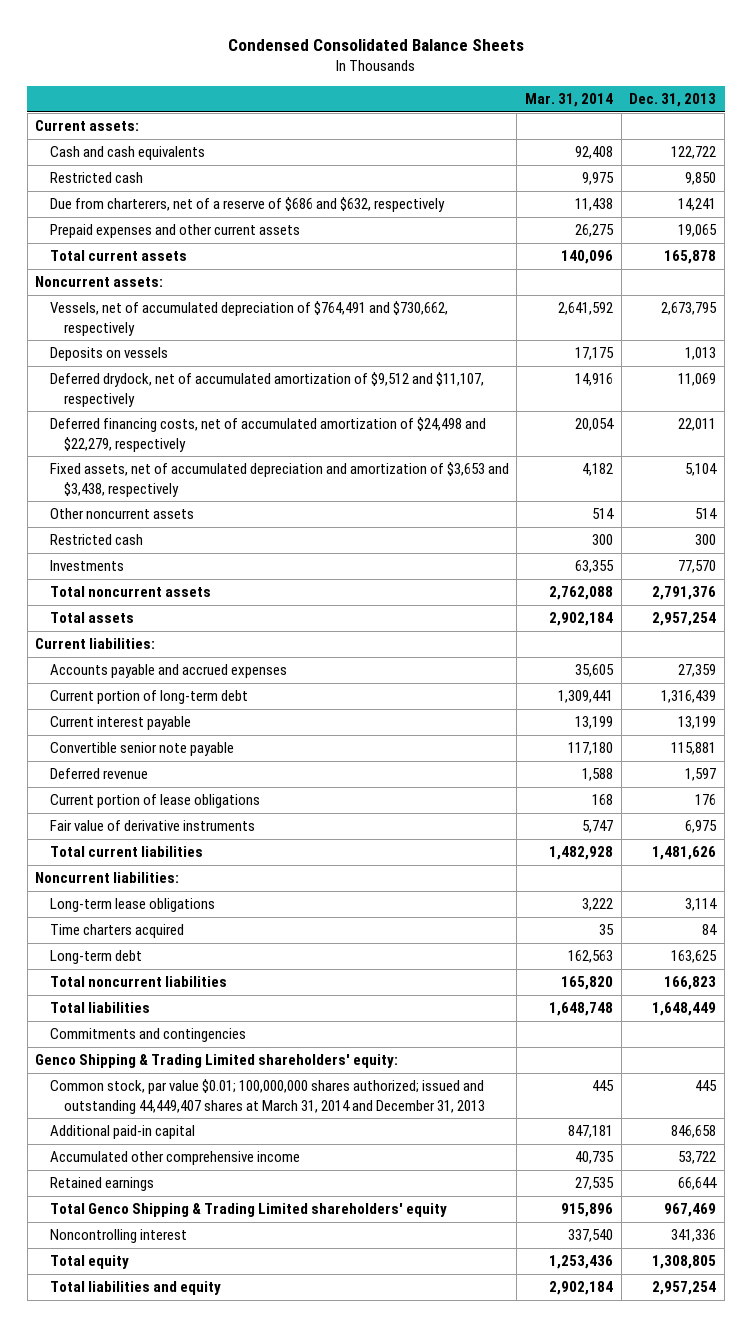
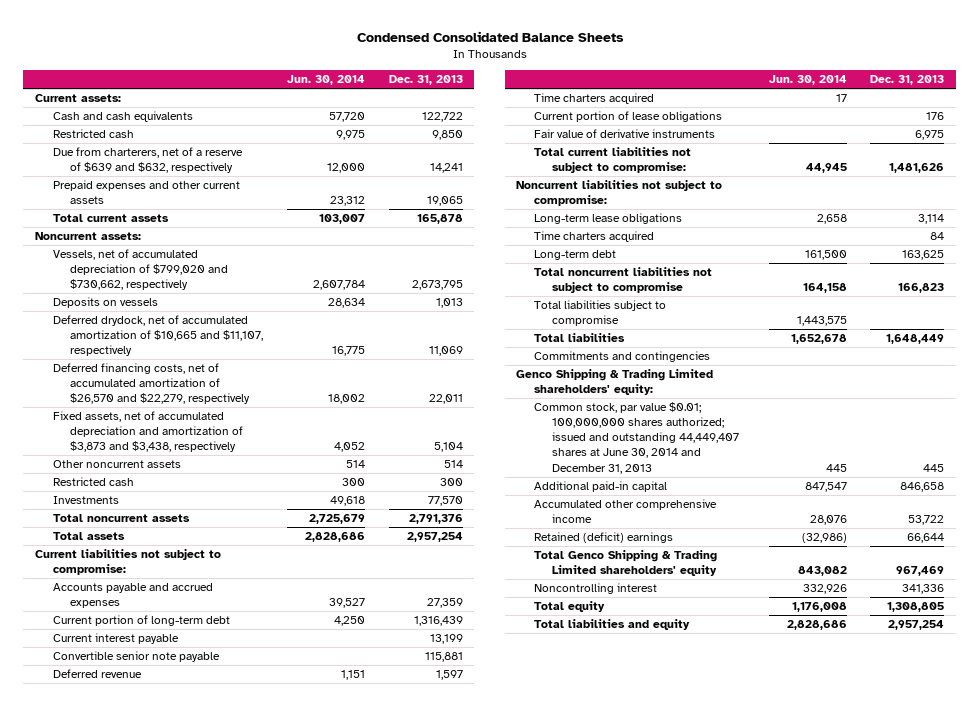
[525,93,614,108] Mar. 31, 2014 -> none
none -> [286,75,365,86] Jun. 30, 2014
[49,197,445,213] Due from charterers, net of a reserve of $686 and $632, respectively -> [52,147,243,174] Due from charterers, net of a reserve of $639 and $632, respectively
[49,301,448,336] Vessels, net of accumulated depreciation of $764,491 and $730,662, respectively -> [52,249,229,291] Vessels, net of accumulated depreciation of $799,020 and $730,662, respectively
[49,372,484,407] Deferred drydock, net of accumulated amortization of $9,512 and $11,107, respectively -> [52,315,264,357] Deferred drydock, net of accumulated amortization of $10,665 and $11,107, respectively
[49,417,486,452] Deferred financing costs, net of accumulated amortization of $24,498 and $22,279, respectively -> [52,363,251,405] Deferred financing costs, net of accumulated amortization of $26,570 and $22,279, respectively
[49,462,509,497] Fixed assets, net of accumulated depreciation and amortization of $3,653 and $3,438, respectively -> [52,411,244,453] Fixed assets, net of accumulated depreciation and amortization of $3,873 and $3,438, respectively
[35,638,156,650] Current liabilities: -> [34,549,221,576] Current liabilities not subject to compromise:
none -> [534,93,655,105] Time charters acquired
[49,846,203,858] Total current liabilities -> [534,147,692,174] Total current liabilities not subject to compromise:
[35,872,180,884] Noncurrent liabilities: -> [516,180,723,207] Noncurrent liabilities not subject to compromise:
[49,976,227,988] Total noncurrent liabilities -> [534,267,713,294] Total noncurrent liabilities not subject to compromise
none -> [534,300,667,327] Total liabilities subject to compromise
[49,1079,485,1114] Common stock, par value $0.01; 100,000,000 shares authorized; issued and outstanding 44,449,407 shares at March 31, 2014 and December 31, 2013 -> [534,402,740,474] Common stock, par value $0.01; 100,000,000 shares authorized; issued and outstanding 44,449,407 shares at June 30, 2014 and December 31, 2013
[49,1177,154,1192] Retained earnings -> [534,532,674,544] Retained (deficit) earnings

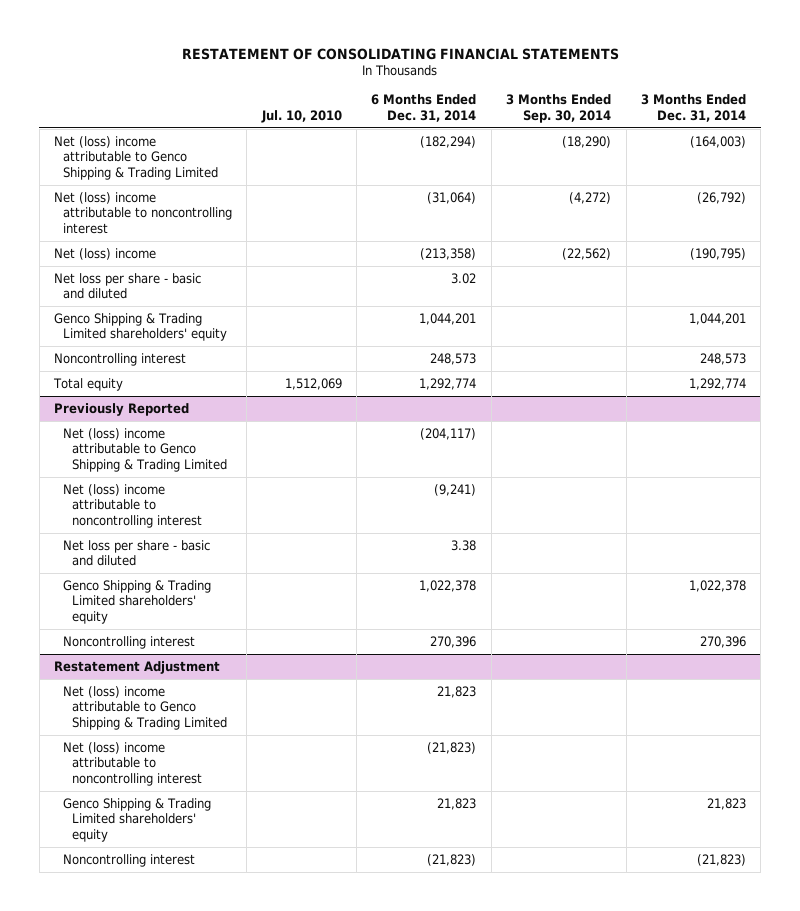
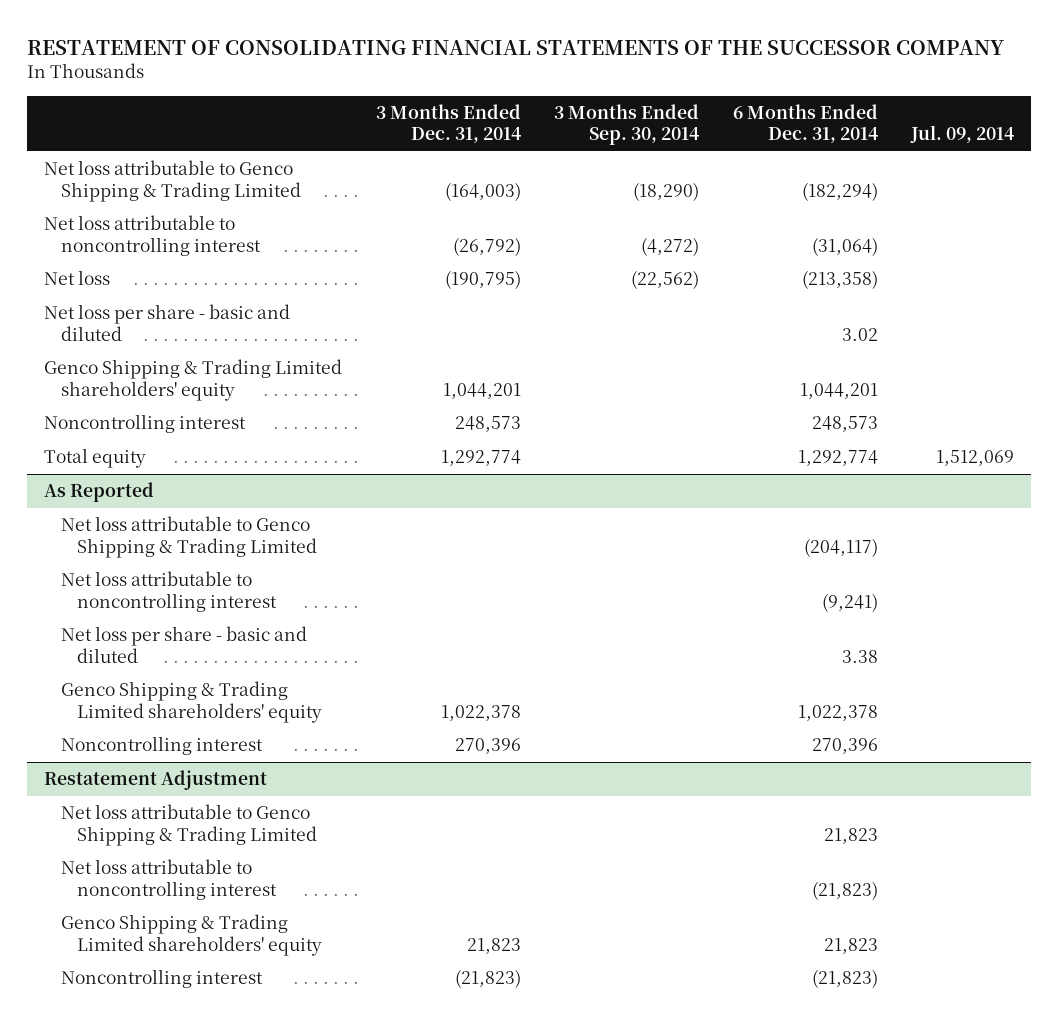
[182,47,620,60] RESTATEMENT OF CONSOLIDATING FINANCIAL STATEMENTS -> [27,39,1005,55] RESTATEMENT OF CONSOLIDATING FINANCIAL STATEMENTS OF THE SUCCESSOR COMPANY
[260,109,342,123] Jul. 10, 2010 -> none
none -> [910,125,1015,144] Jul. 09, 2014
[54,135,219,180] Net (loss) income attributable to Genco Shipping & Trading Limited -> [44,160,301,202] Net loss attributable to Genco Shipping & Trading Limited
[54,191,233,234] Net (loss) income attributable to noncontrolling interest -> [44,215,261,256] Net loss attributable to noncontrolling interest
[54,247,157,260] Net (loss) income -> [44,270,111,286] Net loss
[54,402,190,416] Previously Reported -> [44,482,155,503] As Reported
[63,427,227,472] Net (loss) income attributable to Genco Shipping & Trading Limited -> [60,516,318,558] Net loss attributable to Genco Shipping & Trading Limited
[63,483,202,528] Net (loss) income attributable to noncontrolling interest -> [60,571,278,612] Net loss attributable to noncontrolling interest
[63,685,227,730] Net (loss) income attributable to Genco Shipping & Trading Limited -> [60,804,318,846] Net loss attributable to Genco Shipping & Trading Limited
[63,741,202,786] Net (loss) income attributable to noncontrolling interest -> [60,859,278,900] Net loss attributable to noncontrolling interest

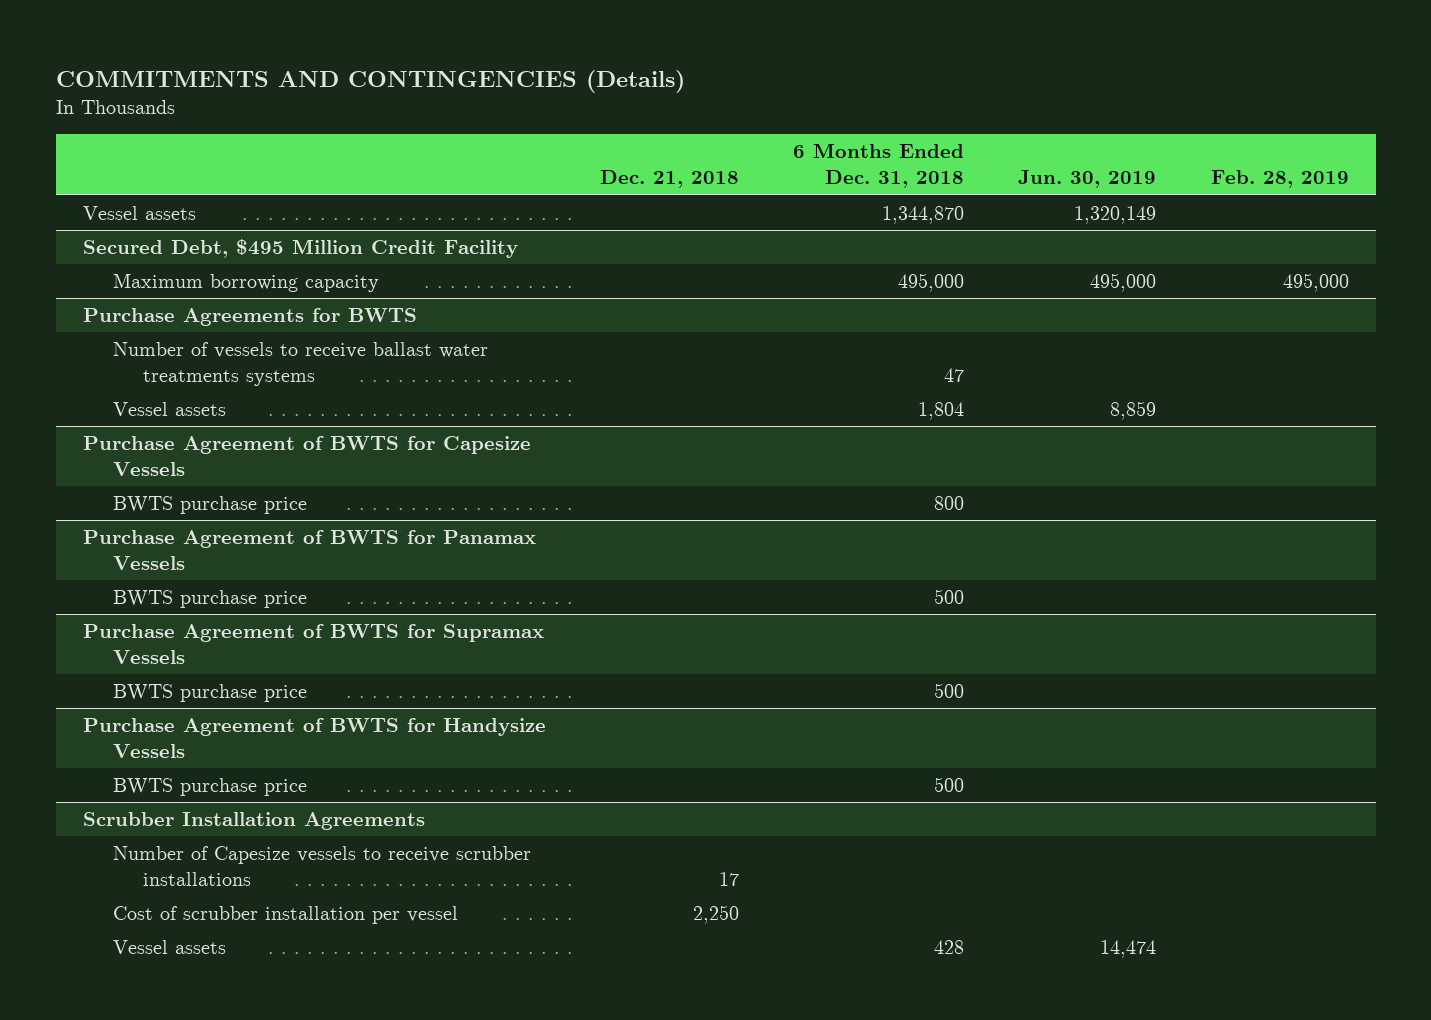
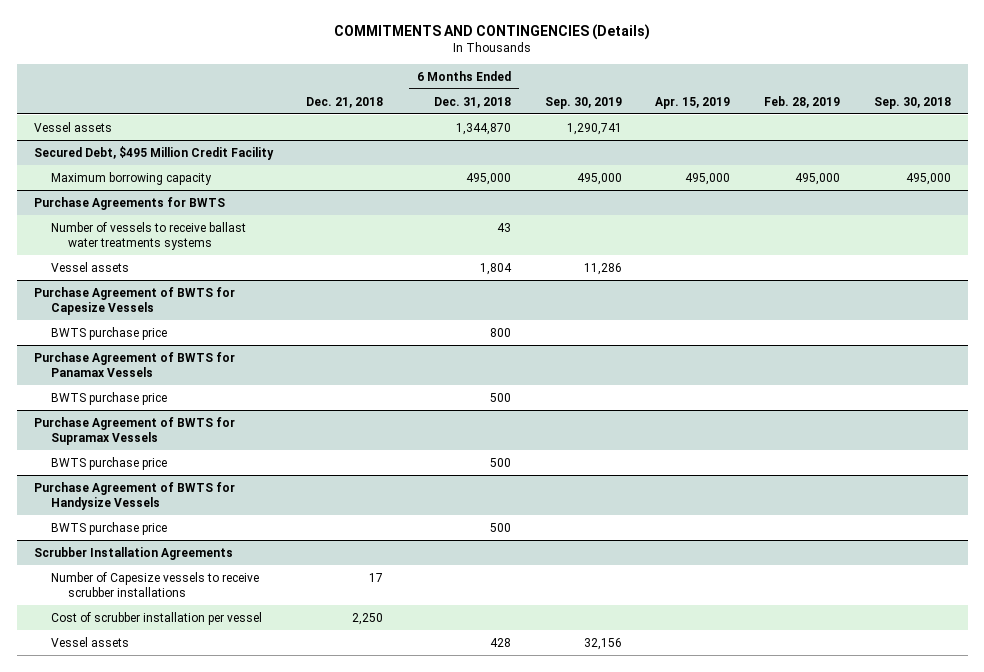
[1018,170,1157,189] Jun. 30, 2019 -> none
none -> [544,96,622,109] Sep. 30, 2019
none -> [655,96,731,109] Apr. 15, 2019
none -> [873,96,951,109] Sep. 30, 2018
[944,368,965,383] 47 -> [497,222,512,232] 43

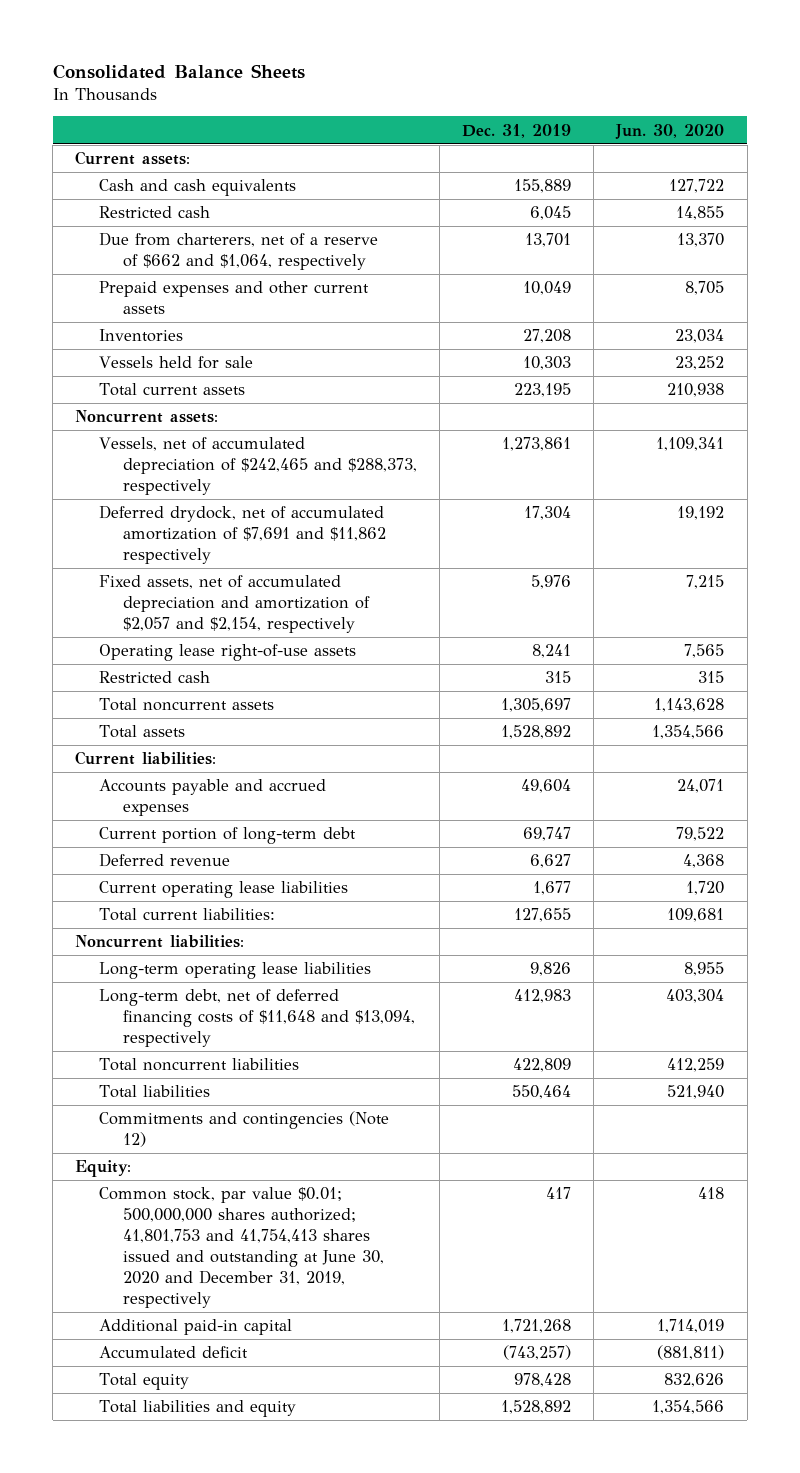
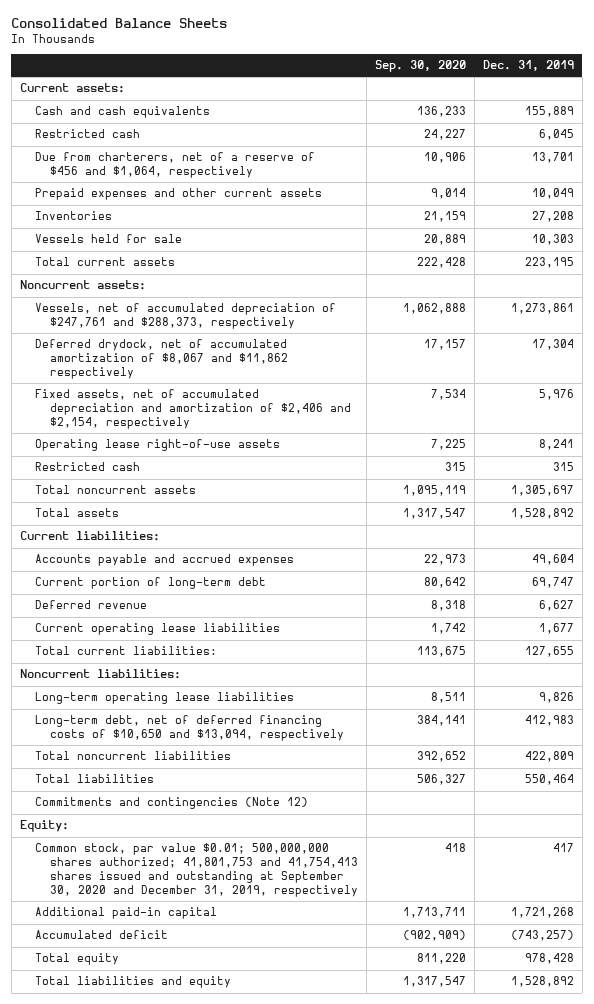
[615,123,725,139] Jun. 30, 2020 -> none
none -> [374,60,466,73] Sep. 30, 2020
[99,232,379,271] Due from charterers, net of a reserve of $662 and $1,064, respectively -> [35,152,316,179] Due from charterers, net of a reserve of $456 and $1,064, respectively
[99,437,417,496] Vessels, net of accumulated depreciation of $242,465 and $288,373, respectively -> [35,303,337,330] Vessels, net of accumulated depreciation of $247,761 and $288,373, respectively
[99,505,386,565] Deferred drydock, net of accumulated amortization of $7,691 and $11,862 respectively -> [35,339,289,380] Deferred drydock, net of accumulated amortization of $8,067 and $11,862 respectively
[99,575,370,634] Fixed assets, net of accumulated depreciation and amortization of $2,057 and $2,154, respectively -> [35,389,352,430] Fixed assets, net of accumulated depreciation and amortization of $2,406 and $2,154, respectively
[99,989,415,1048] Long-term debt, net of deferred financing costs of $11,648 and $13,094, respectively -> [35,715,345,742] Long-term debt, net of deferred financing costs of $10,650 and $13,094, respectively
[99,1187,384,1308] Common stock, par value $0.01; 500,000,000 shares authorized; 41,801,753 and 41,754,413 shares issued and outstanding at June 30, 2020 and December 31, 2019, respectively -> [35,843,359,898] Common stock, par value $0.01; 500,000,000 shares authorized; 41,801,753 and 41,754,413 shares issued and outstanding at September 30, 2020 and December 31, 2019, respectively

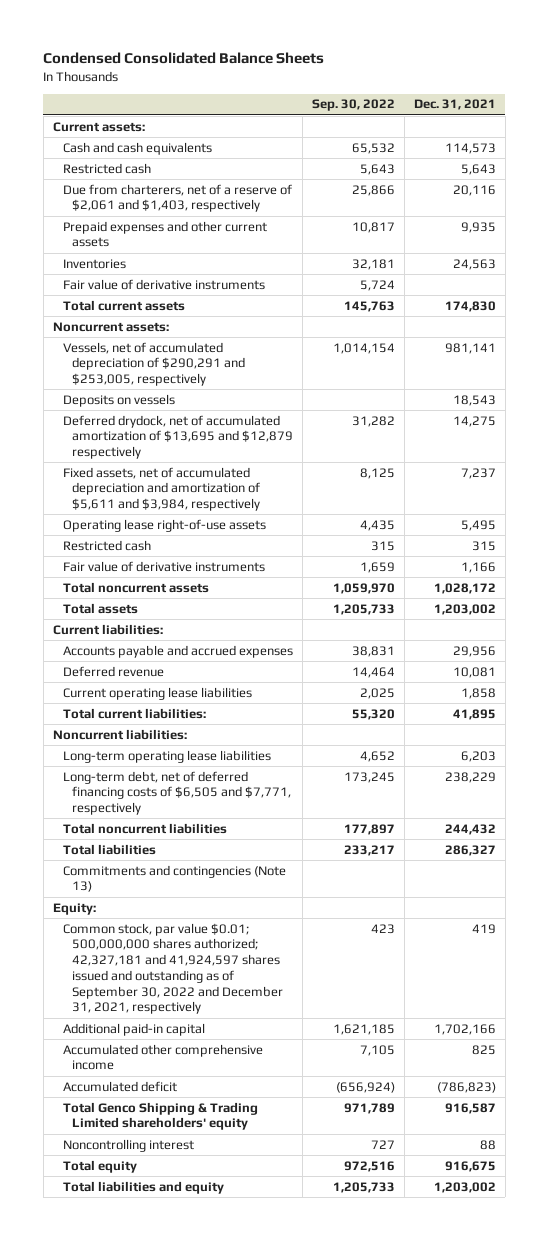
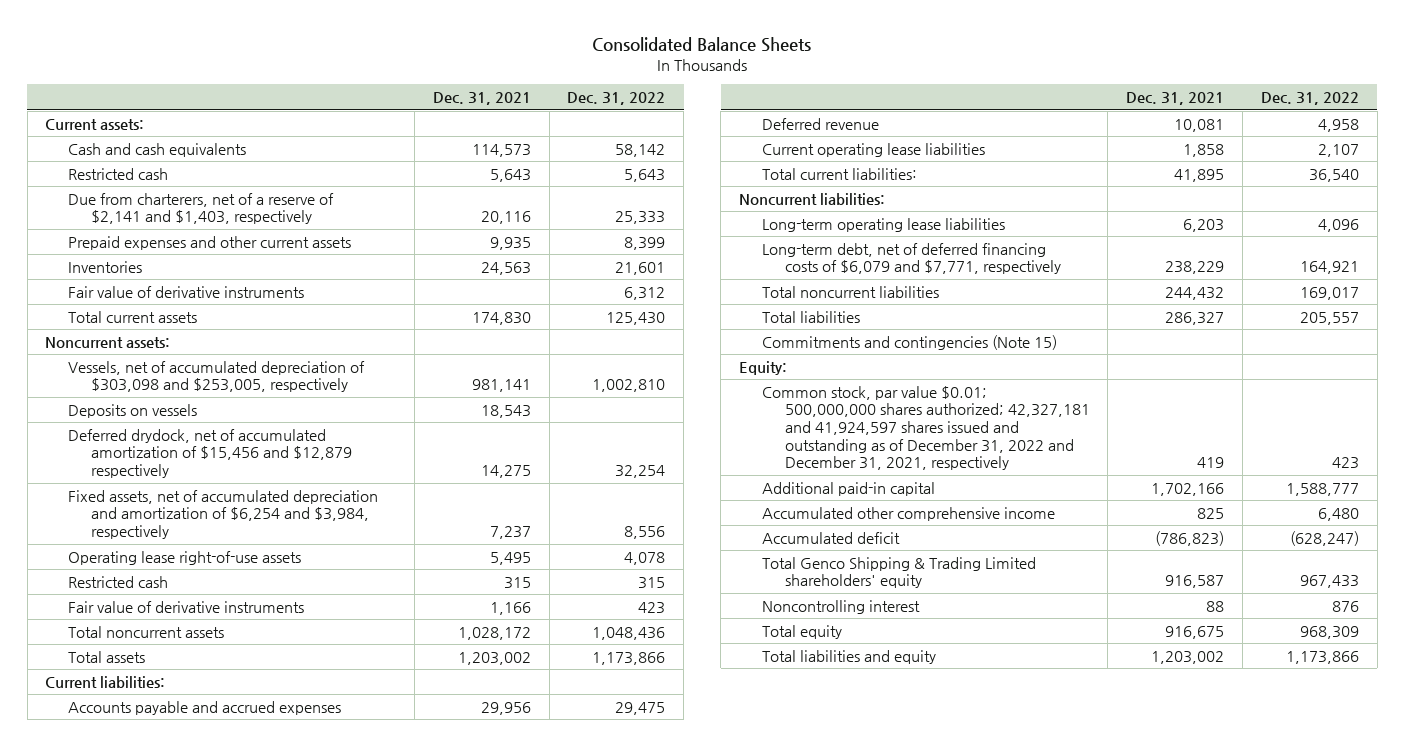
[43,52,325,65] Condensed Consolidated Balance Sheets -> [592,36,812,52] Consolidated Balance Sheets
[312,99,396,112] Sep. 30, 2022 -> none
none -> [567,92,666,106] Dec. 31, 2022
[62,183,292,213] Due from charterers, net of a reserve of $2,061 and $1,403, respectively -> [68,192,335,225] Due from charterers, net of a reserve of $2,141 and $1,403, respectively
[62,341,246,387] Vessels, net of accumulated depreciation of $290,291 and $253,005, respectively -> [68,360,366,393] Vessels, net of accumulated depreciation of $303,098 and $253,005, respectively
[62,414,294,460] Deferred drydock, net of accumulated amortization of $13,695 and $12,879 respectively -> [68,428,353,479] Deferred drydock, net of accumulated amortization of $15,456 and $12,879 respectively
[62,466,261,512] Fixed assets, net of accumulated depreciation and amortization of $5,611 and $3,984, respectively -> [68,489,379,540] Fixed assets, net of accumulated depreciation and amortization of $6,254 and $3,984, respectively
[62,770,292,816] Long-term debt, net of deferred financing costs of $6,505 and $7,771, respectively -> [761,242,1061,275] Long-term debt, net of deferred financing costs of $6,079 and $7,771, respectively
[62,864,286,893] Commitments and contingencies (Note 13) -> [761,334,1057,350] Commitments and contingencies (Note 15)
[62,922,284,1015] Common stock, par value $0.01; 500,000,000 shares authorized; 42,327,181 and 41,924,597 shares issued and outstanding as of September 30, 2022 and December 31, 2021, respectively -> [761,385,1090,471] Common stock, par value $0.01; 500,000,000 shares authorized; 42,327,181 and 41,924,597 shares issued and outstanding as of December 31, 2022 and December 31, 2021, respectively

